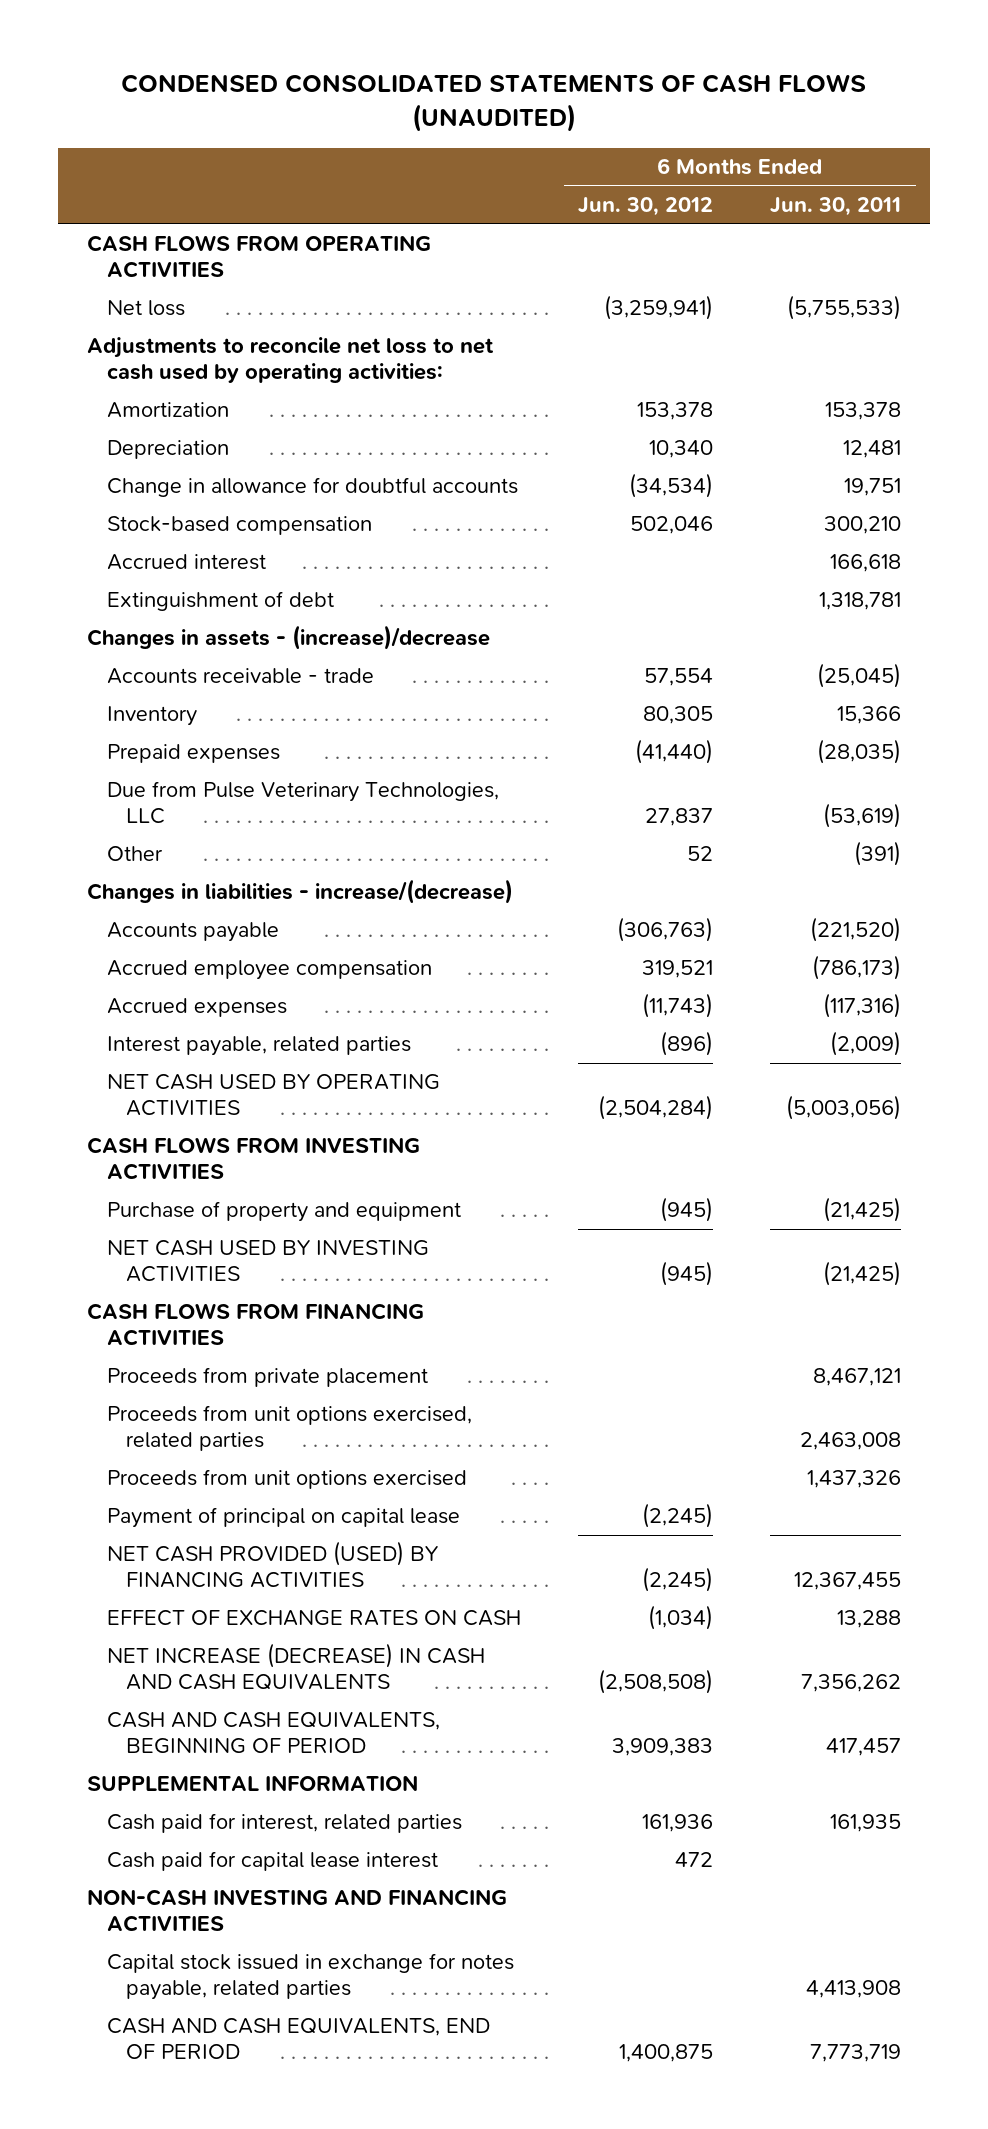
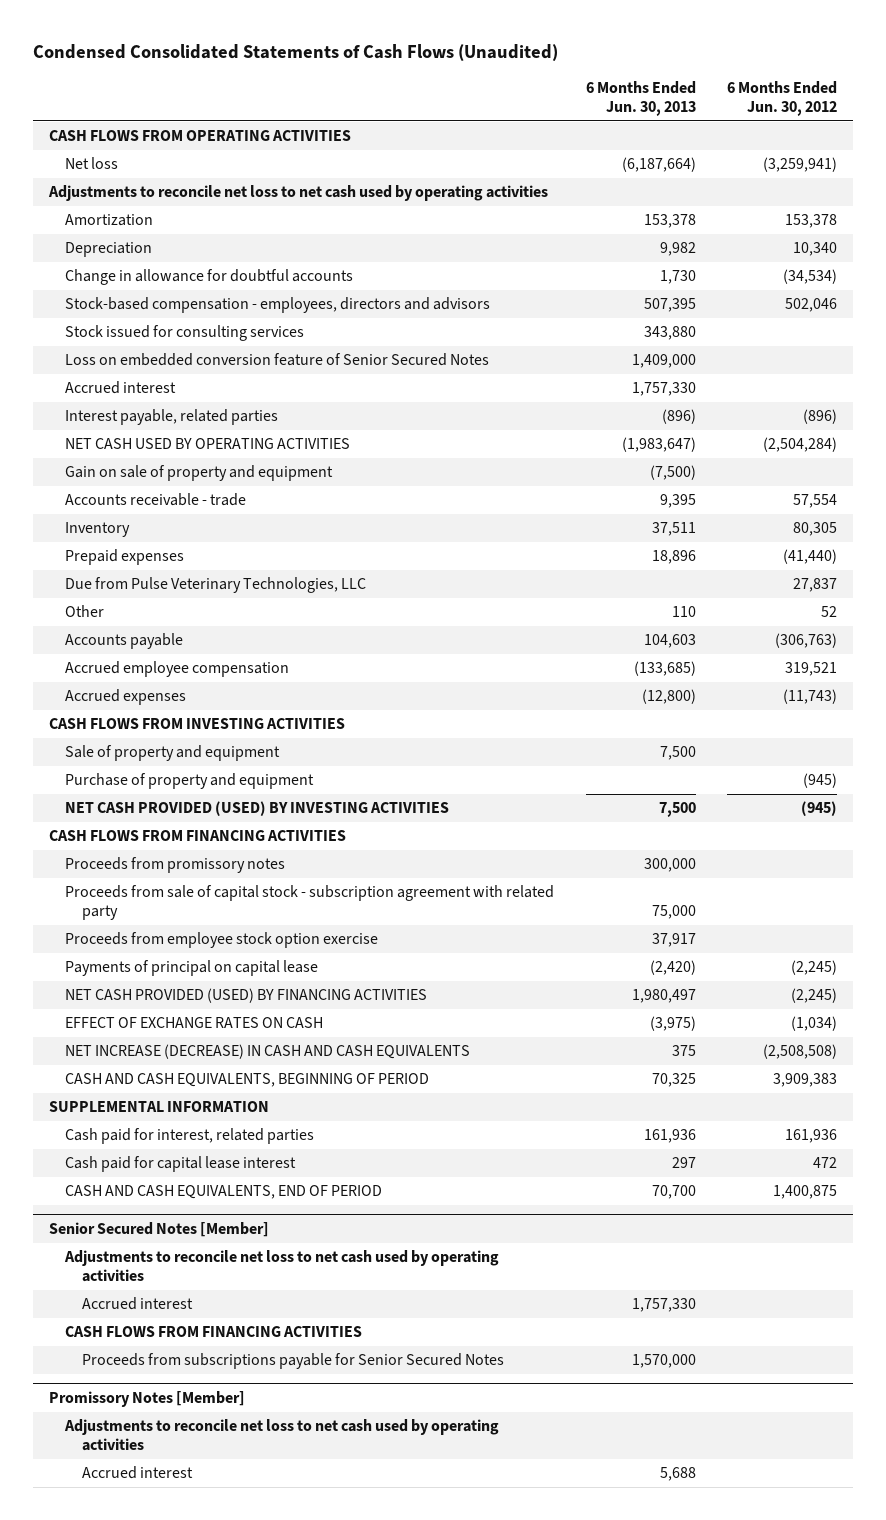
[121,74,867,133] CONDENSED CONSOLIDATED STATEMENTS OF CASH FLOWS (UNAUDITED) -> [32,43,558,61] Condensed Consolidated Statements of Cash Flows (Unaudited)
[770,197,902,217] Jun. 30, 2011 -> none
none -> [585,80,696,116] 6 Months Ended Jun. 30, 2013
[87,337,495,384] Adjustments to reconcile net loss to net cash used by operating activities: -> [47,185,548,202] Adjustments to reconcile net loss to net cash used by operating activities
[106,516,372,536] Stock-based compensation -> [65,297,491,314] Stock-based compensation - employees, directors and advisors
none -> [65,325,305,342] Stock issued for consulting services
none -> [65,353,490,367] Loss on embedded conversion feature of Senior Secured Notes
[106,591,334,612] Extinguishment of debt -> none
[87,625,491,651] Changes in assets - (increase)/decrease -> none
[106,1036,411,1057] Interest payable, related parties -> [65,409,279,426] Interest payable, related parties
[106,1074,440,1117] NET CASH USED BY OPERATING ACTIVITIES -> [65,438,351,450] NET CASH USED BY OPERATING ACTIVITIES
none -> [65,465,334,482] Gain on sale of property and equipment
[87,879,514,905] Changes in liabilities - increase/(decrease) -> none
none -> [65,745,281,762] Sale of property and equipment
[106,1240,429,1283] NET CASH USED BY INVESTING ACTIVITIES -> [65,801,450,817] NET CASH PROVIDED (USED) BY INVESTING ACTIVITIES
[106,1367,428,1388] Proceeds from private placement -> none
[106,1405,472,1452] Proceeds from unit options exercised, related parties -> none
none -> [65,857,286,874] Proceeds from promissory notes
none -> [65,885,555,921] Proceeds from sale of capital stock - subscription agreement with related party
[106,1469,467,1490] Proceeds from unit options exercised -> [65,932,379,949] Proceeds from employee stock option exercise
[106,1507,460,1529] Payment of principal on capital lease -> [65,960,319,977] Payments of principal on capital lease
[87,1889,508,1933] NON-CASH INVESTING AND FINANCING ACTIVITIES -> none
[106,1953,514,2001] Capital stock issued in exchange for notes payable, related parties -> none
none -> [48,1221,269,1237] Senior Secured Notes [Member]
none -> [64,1250,500,1283] Adjustments to reconcile net loss to net cash used by operating activities
none -> [82,1297,194,1311] Accrued interest
none -> [65,1326,363,1338] CASH FLOWS FROM FINANCING ACTIVITIES
none -> [82,1353,505,1370] Proceeds from subscriptions payable for Senior Secured Notes
none -> [48,1390,245,1407] Promissory Notes [Member]
none -> [64,1419,500,1452] Adjustments to reconcile net loss to net cash used by operating activities
none -> [82,1466,194,1480] Accrued interest

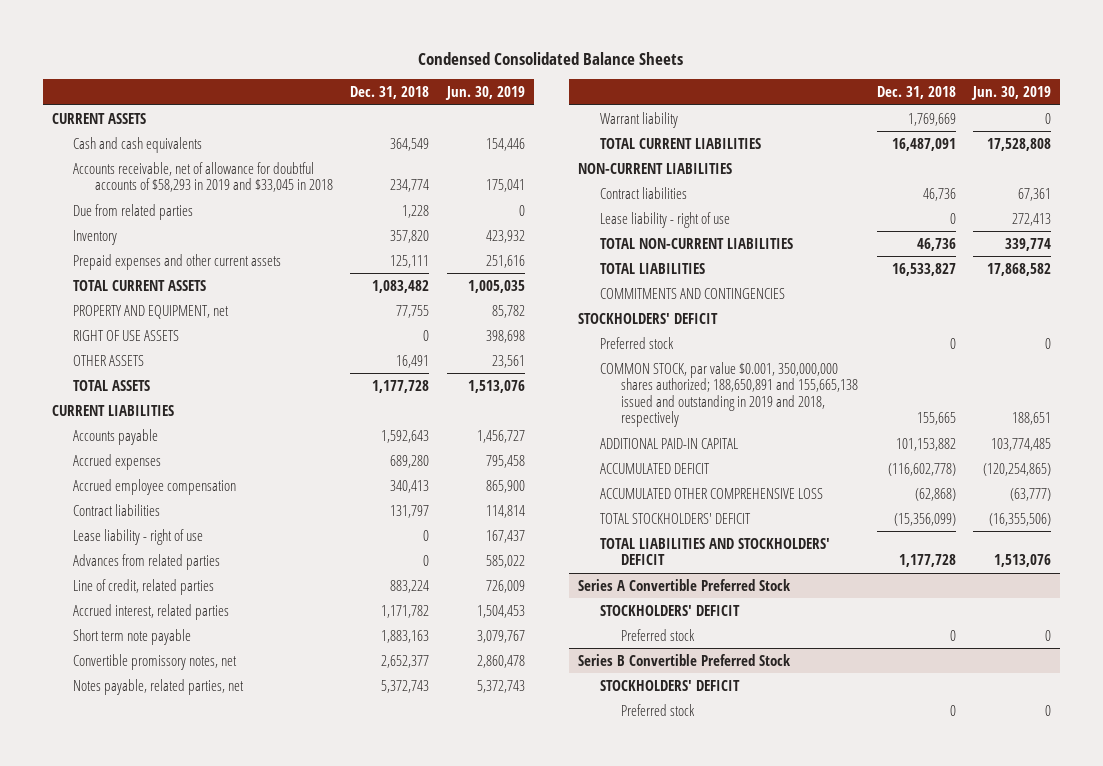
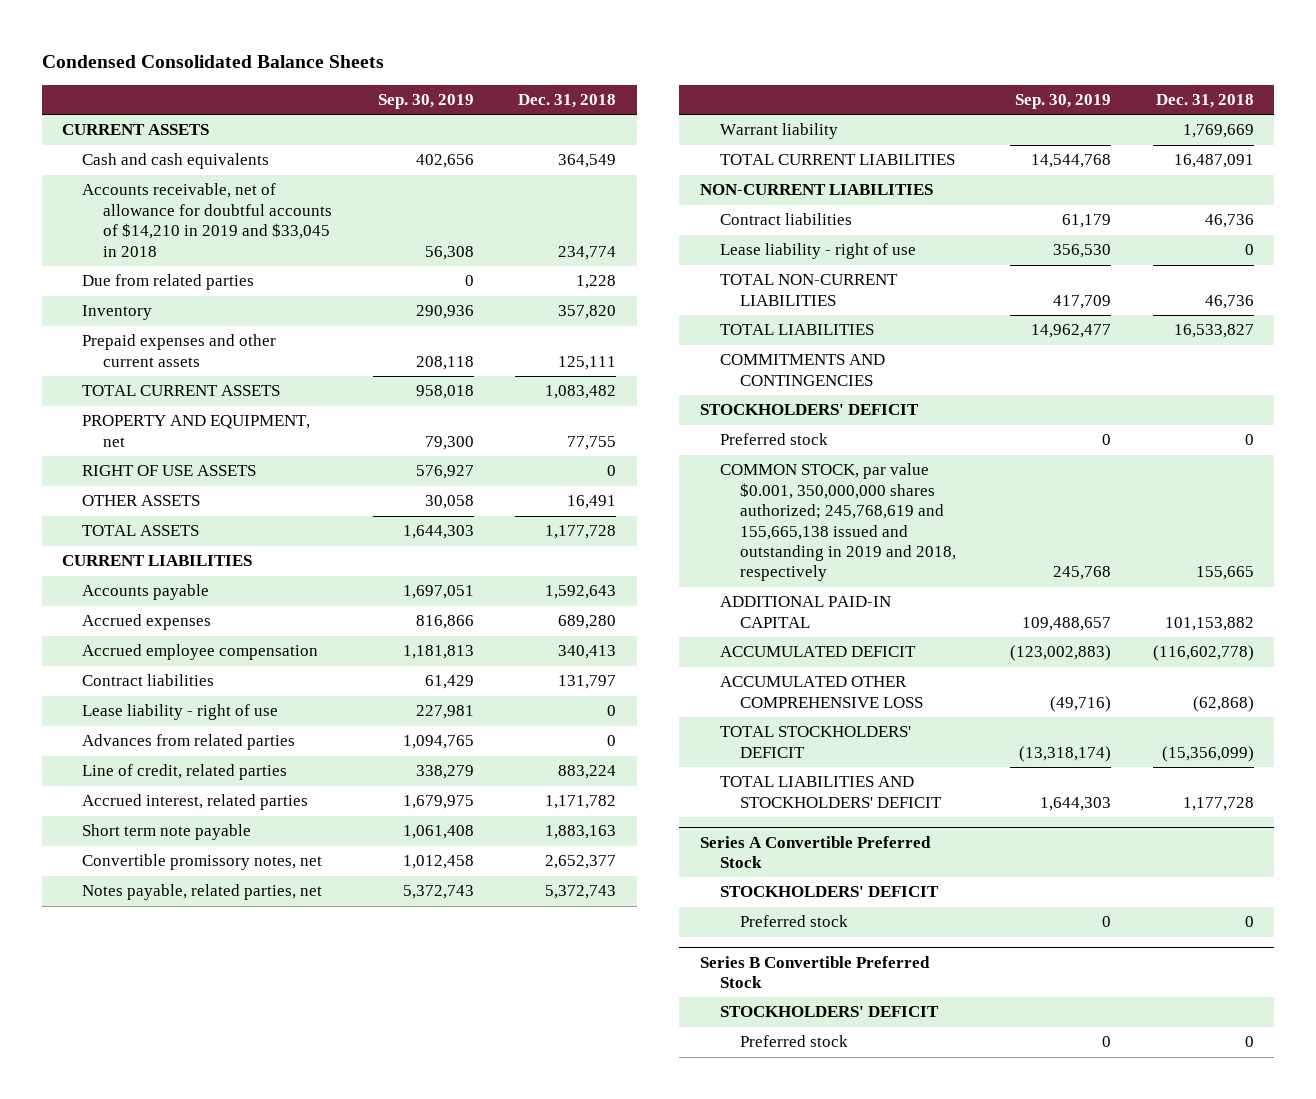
[444,86,525,101] Jun. 30, 2019 -> none
none -> [377,94,474,110] Sep. 30, 2019
[73,161,333,193] Accounts receivable, net of allowance for doubtful accounts of $58,293 in 2019 and $33,045 in 2018 -> [82,183,332,257] Accounts receivable, net of allowance for doubtful accounts of $14,210 in 2019 and $33,045 in 2018
[599,361,859,428] COMMON STOCK, par value $0.001, 350,000,000 shares authorized; 188,650,891 and 155,665,138 issued and outstanding in 2019 and 2018, respectively -> [719,463,956,582] COMMON STOCK, par value $0.001, 350,000,000 shares authorized; 245,768,619 and 155,665,138 issued and outstanding in 2019 and 2018, respectively

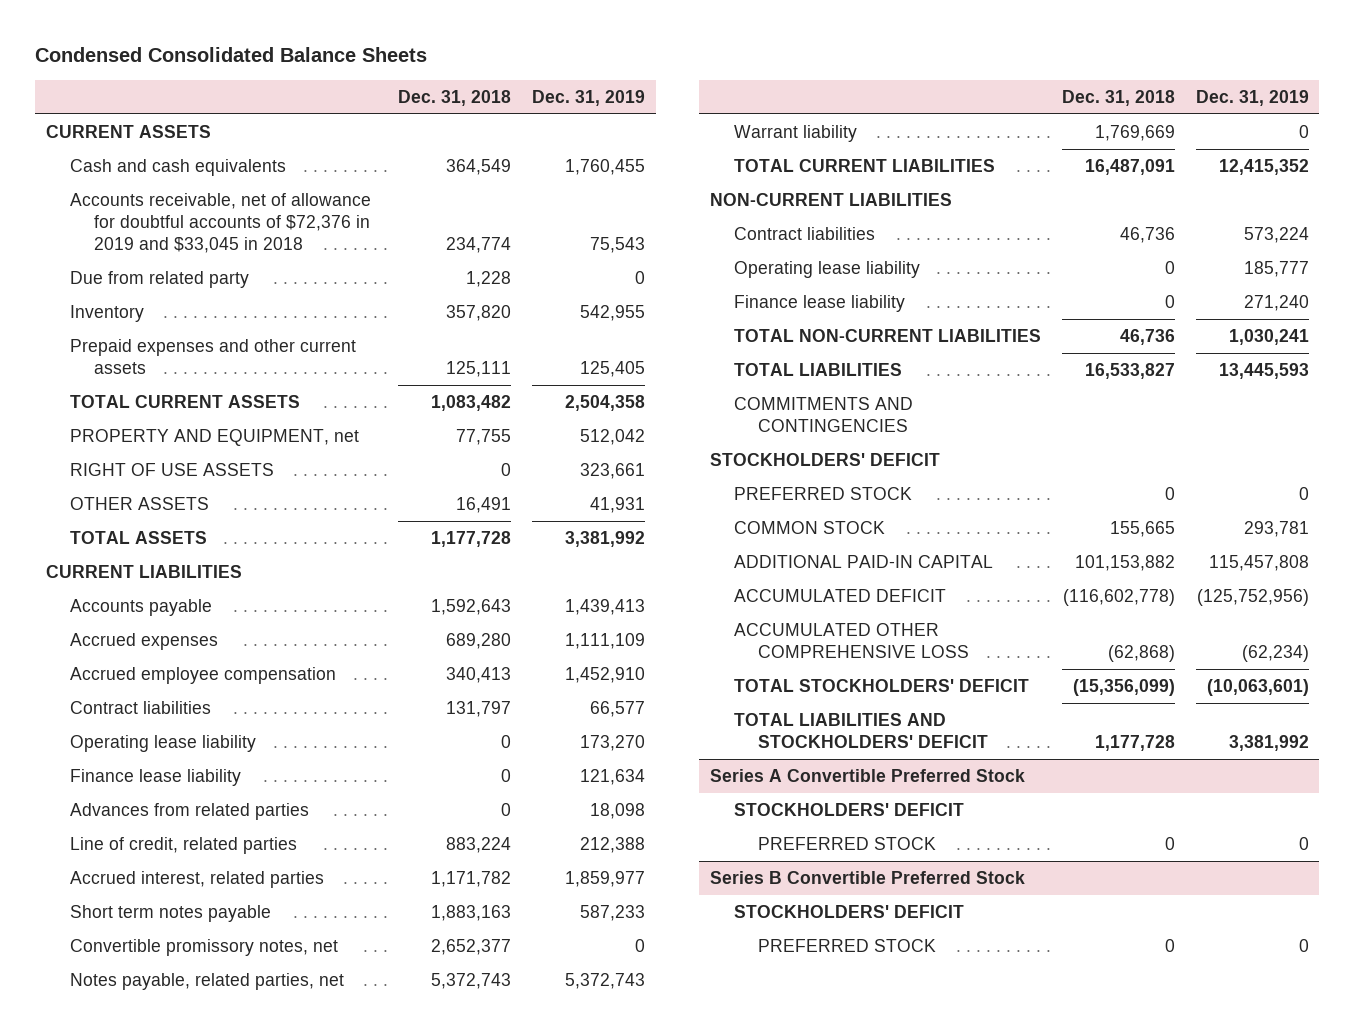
[377,94,474,110] Sep. 30, 2019 -> none
none -> [532,89,646,106] Dec. 31, 2019
[82,183,332,257] Accounts receivable, net of allowance for doubtful accounts of $14,210 in 2019 and $33,045 in 2018 -> [70,193,372,254] Accounts receivable, net of allowance for doubtful accounts of $72,376 in 2019 and $33,045 in 2018
[82,274,255,291] Due from related parties -> [70,271,250,289] Due from related party
[82,704,279,721] Lease liability - right of use -> [70,735,257,753] Operating lease liability
none -> [70,769,242,787] Finance lease liability
[82,824,252,841] Short term note payable -> [70,905,272,923] Short term notes payable
[719,243,916,260] Lease liability - right of use -> [733,261,920,279] Operating lease liability
none -> [733,295,905,313] Finance lease liability
[719,433,828,446] Preferred stock -> [733,487,912,501] PREFERRED STOCK
[719,463,956,582] COMMON STOCK, par value $0.001, 350,000,000 shares authorized; 245,768,619 and 155,665,138 issued and outstanding in 2019 and 2018, respectively -> [733,521,885,535] COMMON STOCK
[739,915,848,928] Preferred stock -> [757,837,936,851] PREFERRED STOCK
[739,1035,848,1048] Preferred stock -> [757,939,936,953] PREFERRED STOCK

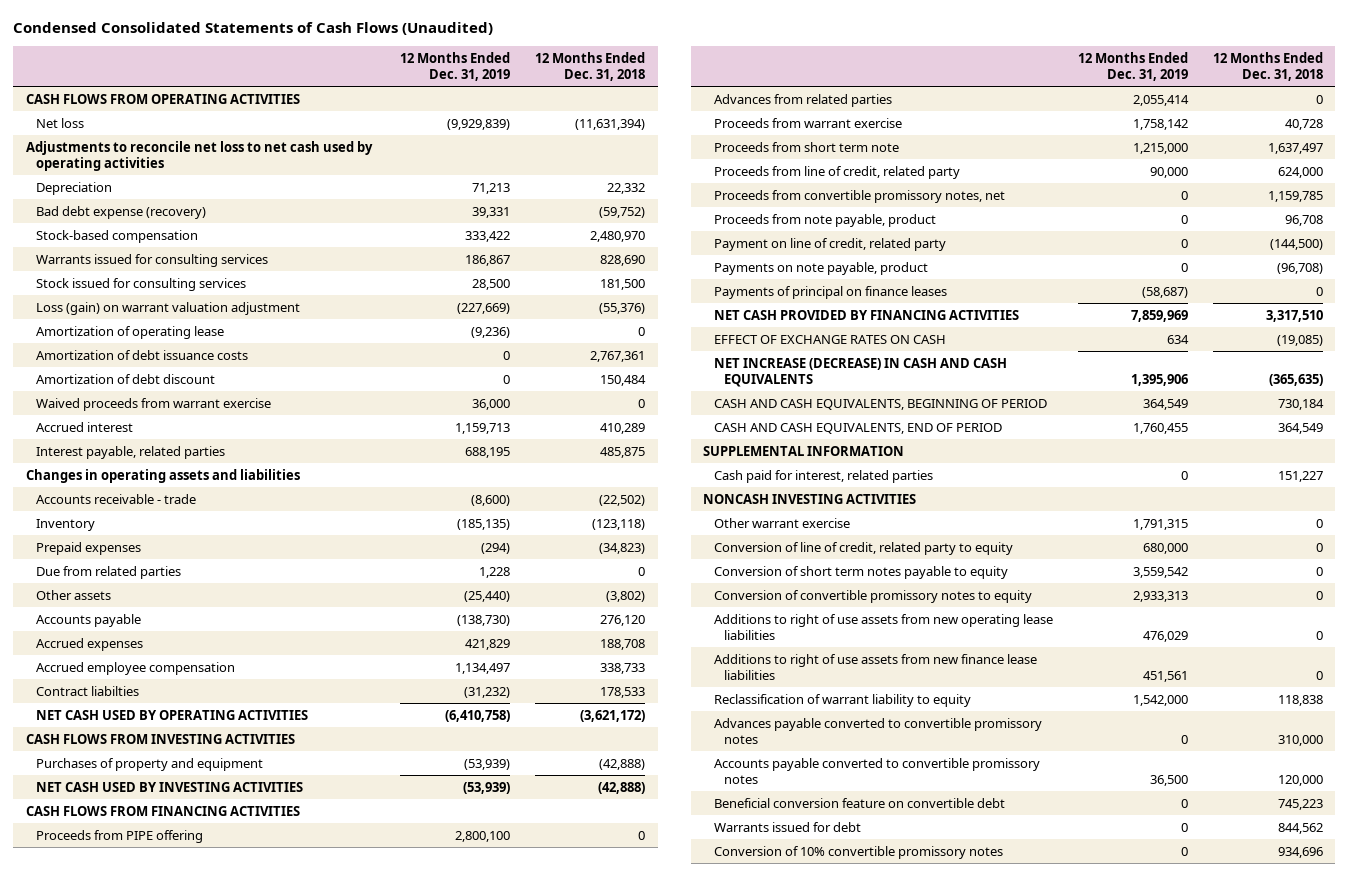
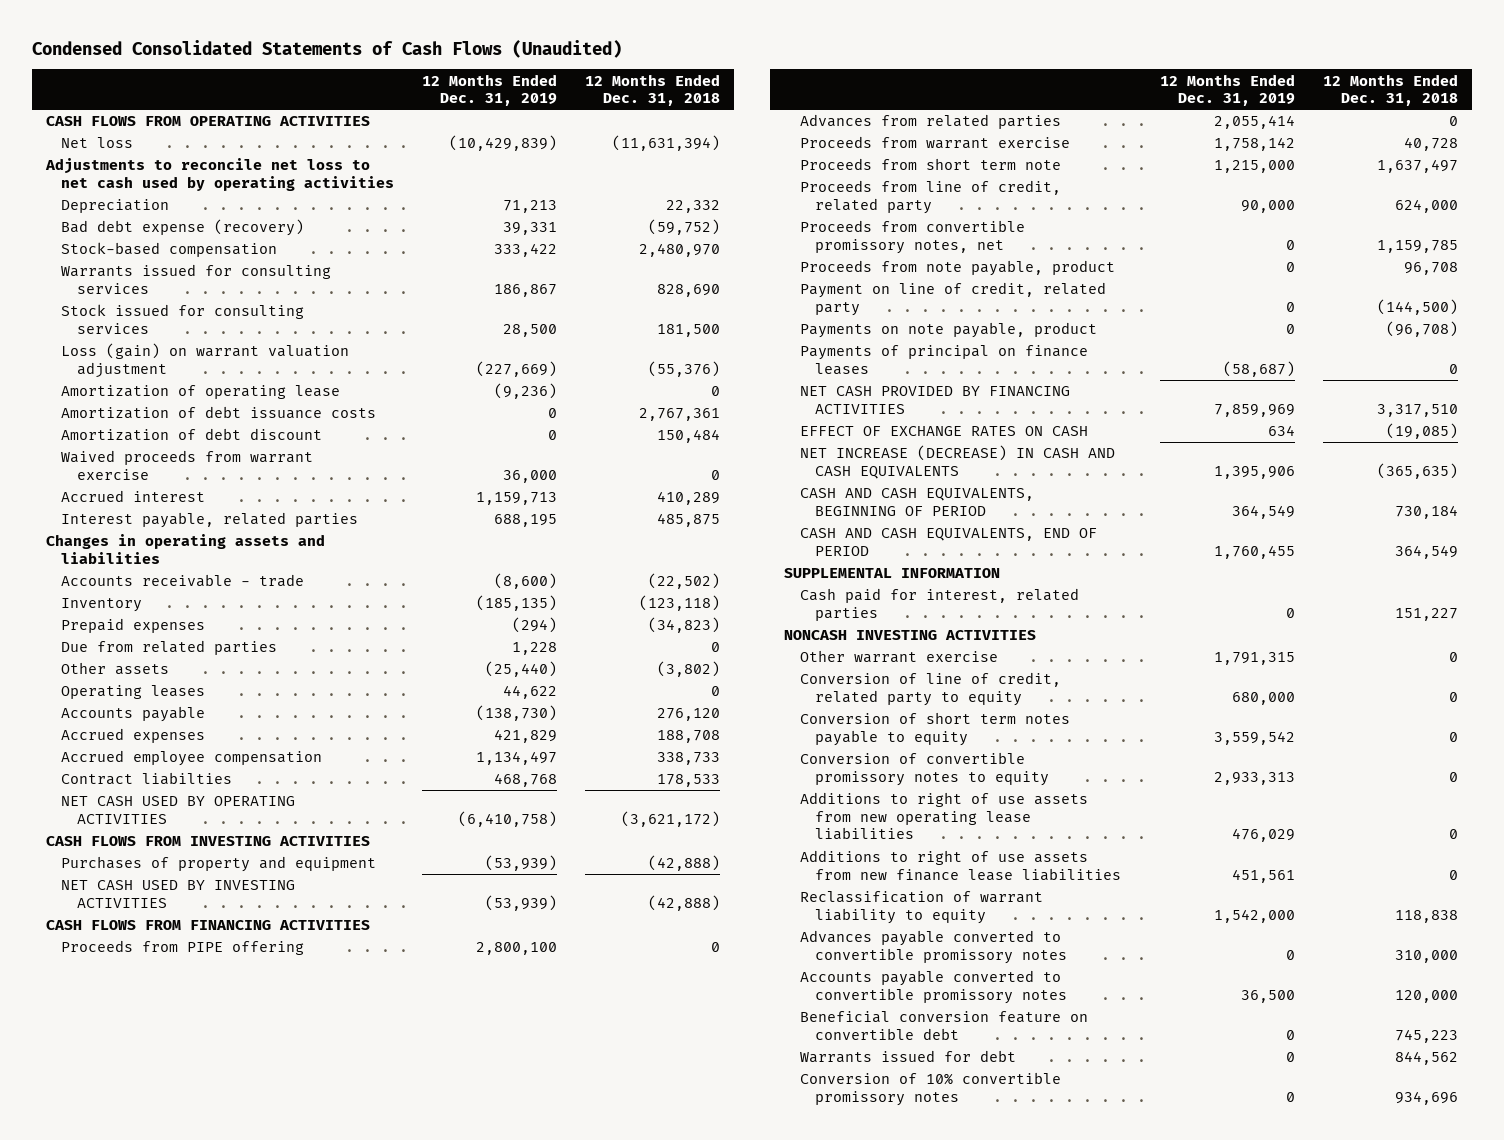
[447,118,511,130] (9,929,839) -> [449,135,558,152] (10,429,839)
none -> [61,685,206,700] Operating leases
[464,686,511,698] (31,232) -> [494,773,558,788] 468,768

